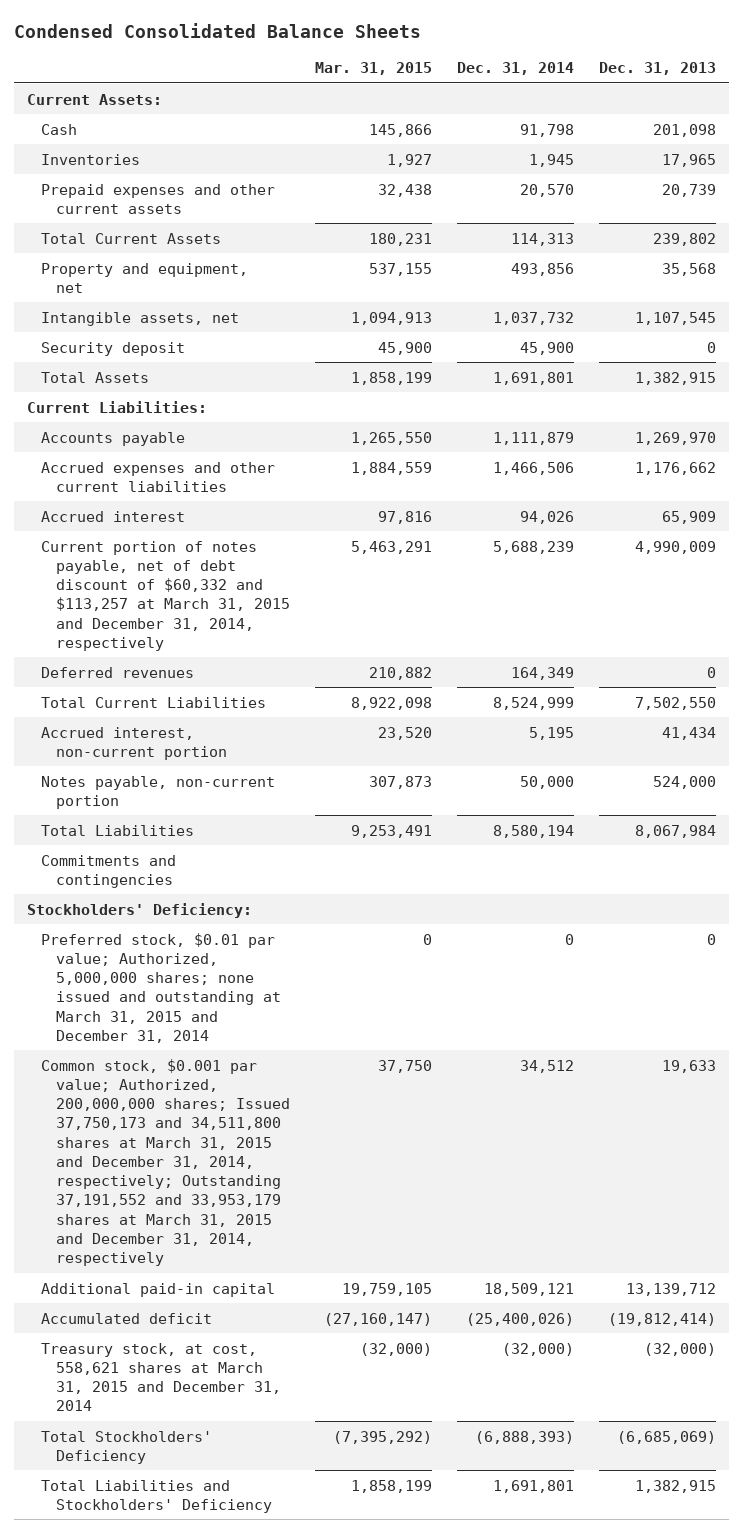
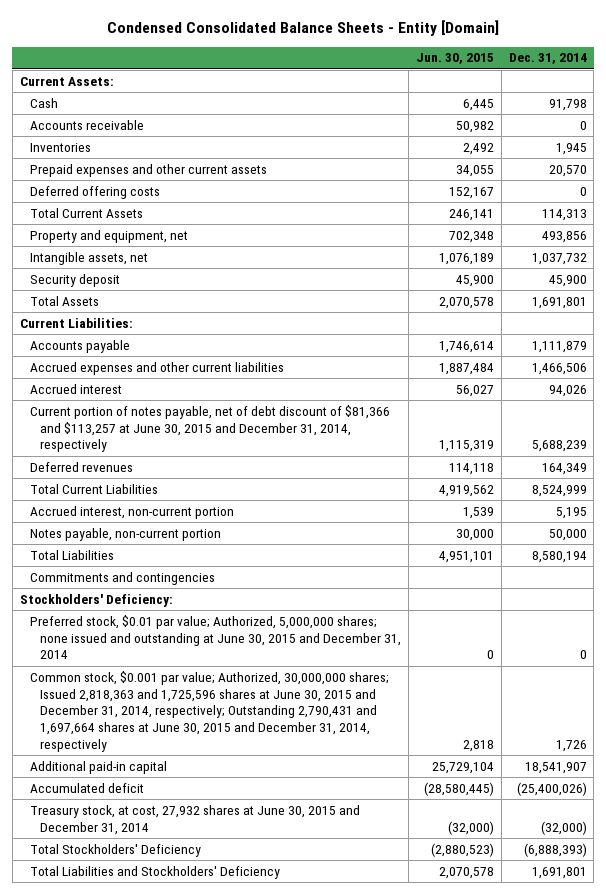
[14,22,422,38] Condensed Consolidated Balance Sheets -> [107,20,500,37] Condensed Consolidated Balance Sheets - Entity [Domain]
[314,62,432,76] Mar. 31, 2015 -> none
[599,62,717,76] Dec. 31, 2013 -> none
none -> [415,53,494,65] Jun. 30, 2015
none -> [29,119,144,130] Accounts receivable
none -> [29,185,160,199] Deferred offering costs
[41,540,290,651] Current portion of notes payable, net of debt discount of $60,332 and $113,257 at March 31, 2015 and December 31, 2014, respectively -> [29,404,390,453] Current portion of notes payable, net of debt discount of $81,366 and $113,257 at June 30, 2015 and December 31, 2014, respectively
[41,932,281,1043] Preferred stock, $0.01 par value; Authorized, 5,000,000 shares; none issued and outstanding at March 31, 2015 and December 31, 2014 -> [29,614,402,660] Preferred stock, $0.01 par value; Authorized, 5,000,000 shares; none issued and outstanding at June 30, 2015 and December 31, 2014
[41,1058,290,1267] Common stock, $0.001 par value; Authorized, 200,000,000 shares; Issued 37,750,173 and 34,511,800 shares at March 31, 2015 and December 31, 2014, respectively; Outstanding 37,191,552 and 33,953,179 shares at March 31, 2015 and December 31, 2014, respectively -> [29,670,389,752] Common stock, $0.001 par value; Authorized, 30,000,000 shares; Issued 2,818,363 and 1,725,596 shares at June 30, 2015 and December 31, 2014, respectively; Outstanding 2,790,431 and 1,697,664 shares at June 30, 2015 and December 31, 2014, respectively
[520,1059,575,1073] 34,512 -> [555,739,587,752] 1,726
[484,1282,575,1296] 18,509,121 -> [524,761,587,774] 18,541,907
[41,1342,281,1412] Treasury stock, at cost, 558,621 shares at March 31, 2015 and December 31, 2014 -> [29,804,360,835] Treasury stock, at cost, 27,932 shares at June 30, 2015 and December 31, 2014

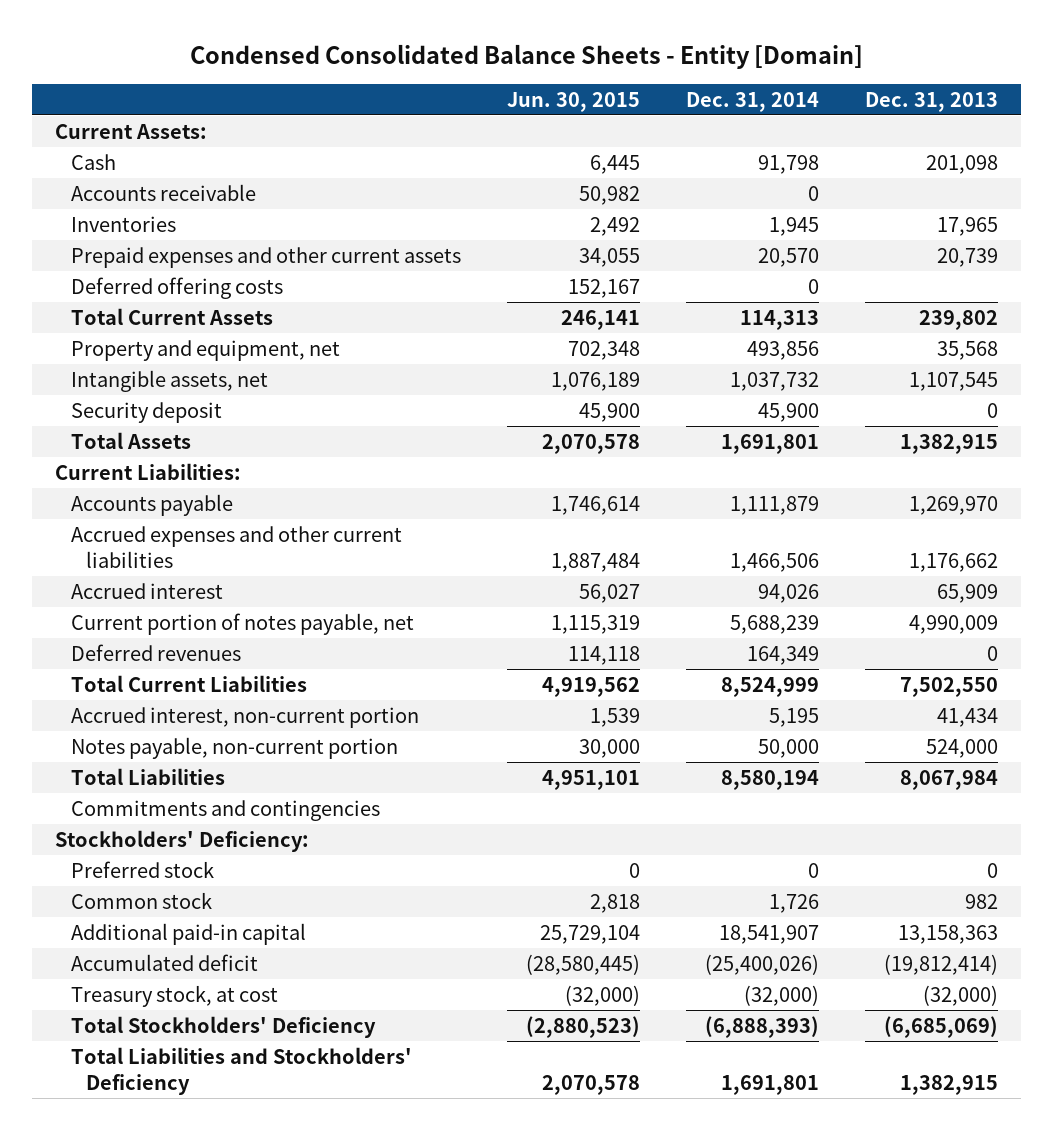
none -> [864,91,998,112] Dec. 31, 2013
[29,404,390,453] Current portion of notes payable, net of debt discount of $81,366 and $113,257 at June 30, 2015 and December 31, 2014, respectively -> [70,612,414,635] Current portion of notes payable, net
[29,614,402,660] Preferred stock, $0.01 par value; Authorized, 5,000,000 shares; none issued and outstanding at June 30, 2015 and December 31, 2014 -> [70,860,214,878] Preferred stock
[29,670,389,752] Common stock, $0.001 par value; Authorized, 30,000,000 shares; Issued 2,818,363 and 1,725,596 shares at June 30, 2015 and December 31, 2014, respectively; Outstanding 2,790,431 and 1,697,664 shares at June 30, 2015 and December 31, 2014, respectively -> [70,891,212,909] Common stock
[29,804,360,835] Treasury stock, at cost, 27,932 shares at June 30, 2015 and December 31, 2014 -> [70,984,278,1007] Treasury stock, at cost

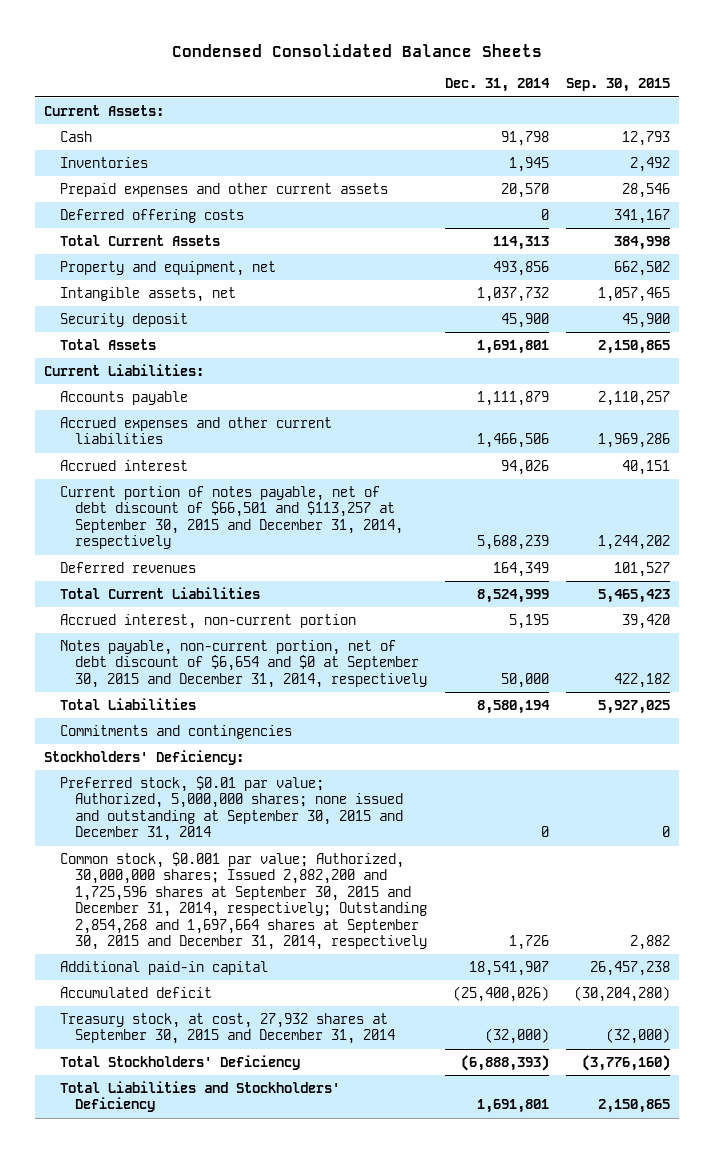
[189,43,863,69] Condensed Consolidated Balance Sheets - Entity [Domain] -> [172,43,543,57] Condensed Consolidated Balance Sheets
[506,91,640,112] Jun. 30, 2015 -> none
[864,91,998,112] Dec. 31, 2013 -> none
none -> [566,78,671,93] Sep. 30, 2015
[70,183,256,201] Accounts receivable -> none
[70,612,414,635] Current portion of notes payable, net -> [59,485,403,550] Current portion of notes payable, net of debt discount of $66,501 and $113,257 at September 30, 2015 and December 31, 2014, respectively
[70,736,398,759] Notes payable, non-current portion -> [59,639,427,688] Notes payable, non-current portion, net of debt discount of $6,654 and $0 at September 30, 2015 and December 31, 2014, respectively
[70,860,214,878] Preferred stock -> [59,775,403,842] Preferred stock, $0.01 par value; Authorized, 5,000,000 shares; none issued and outstanding at September 30, 2015 and December 31, 2014
[70,891,212,909] Common stock -> [59,851,427,950] Common stock, $0.001 par value; Authorized, 30,000,000 shares; Issued 2,882,200 and 1,725,596 shares at September 30, 2015 and December 31, 2014, respectively; Outstanding 2,854,268 and 1,697,664 shares at September 30, 2015 and December 31, 2014, respectively
[70,984,278,1007] Treasury stock, at cost -> [59,1012,395,1045] Treasury stock, at cost, 27,932 shares at September 30, 2015 and December 31, 2014

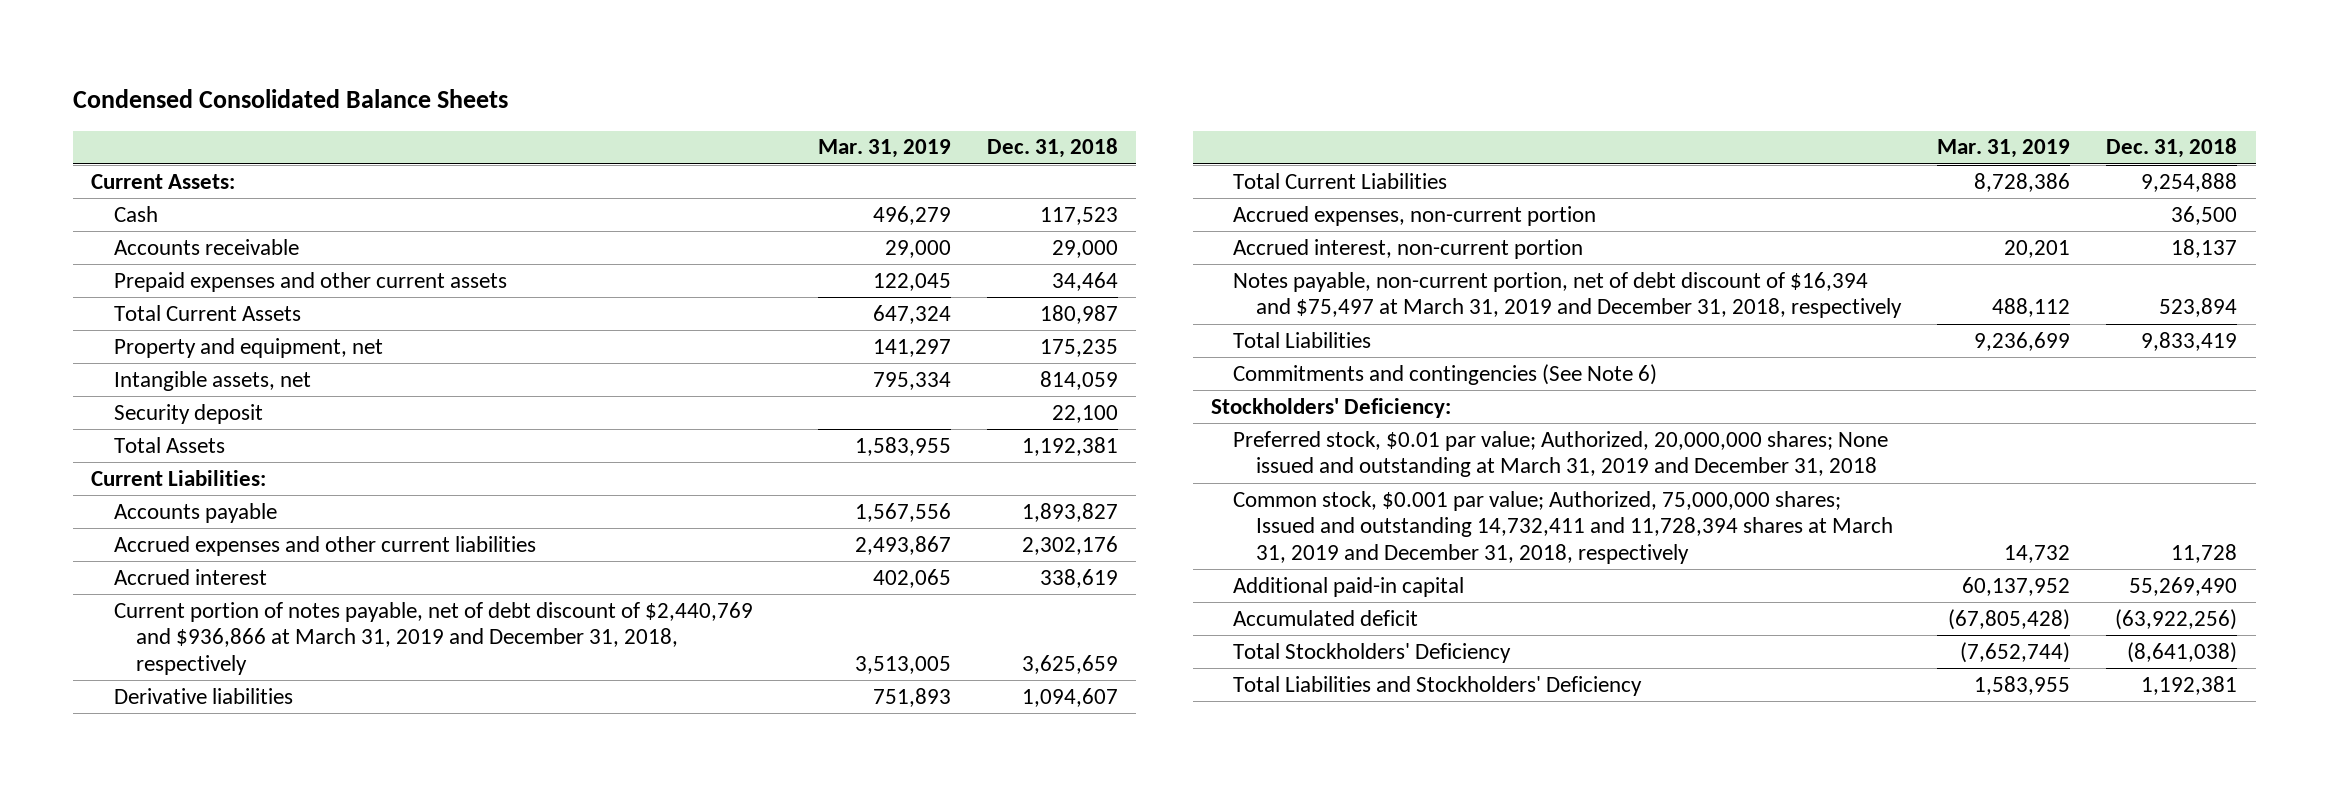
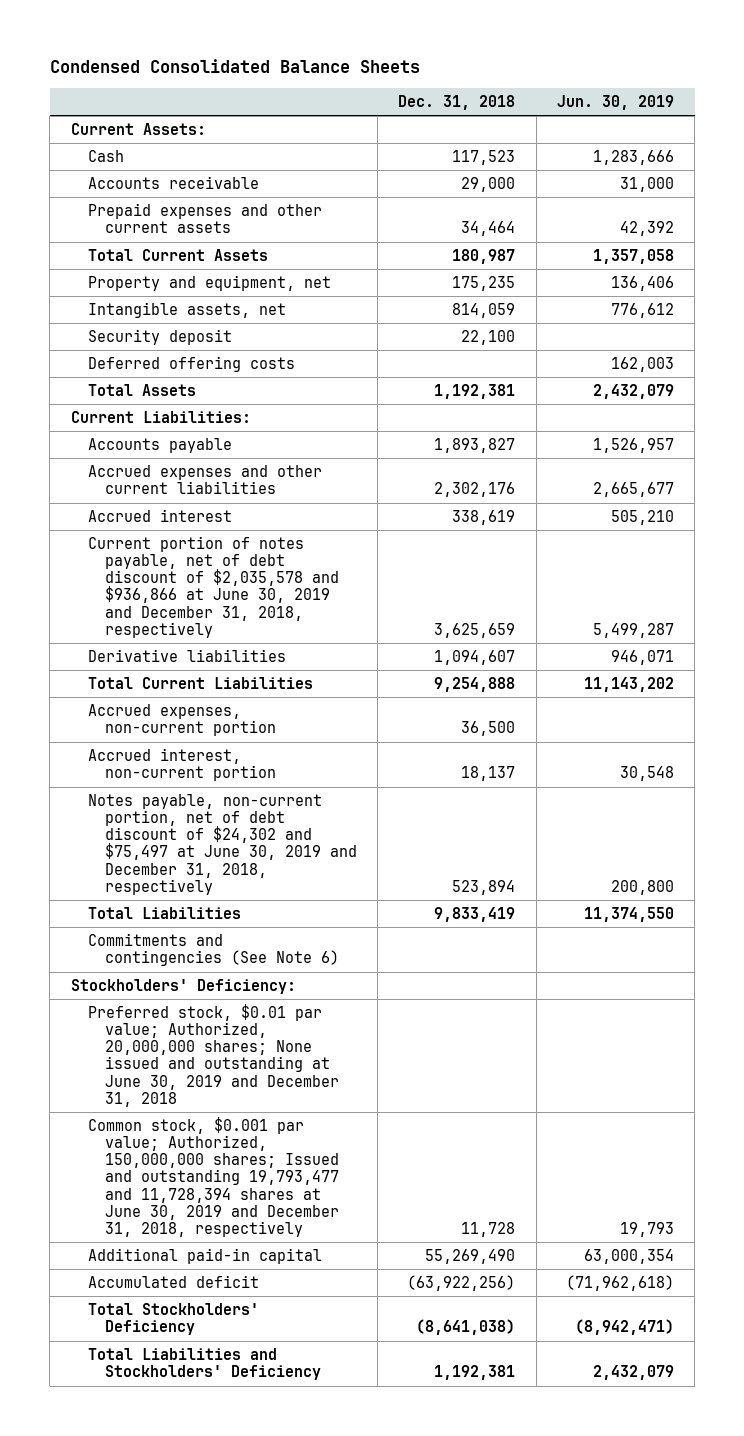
[817,139,951,159] Mar. 31, 2019 -> none
none -> [556,94,674,110] Jun. 30, 2019
none -> [87,356,295,373] Deferred offering costs
[113,601,753,675] Current portion of notes payable, net of debt discount of $2,440,769 and $936,866 at March 31, 2019 and December 31, 2018, respectively -> [87,536,339,638] Current portion of notes payable, net of debt discount of $2,035,578 and $936,866 at June 30, 2019 and December 31, 2018, respectively
[1233,271,1902,319] Notes payable, non-current portion, net of debt discount of $16,394 and $75,497 at March 31, 2019 and December 31, 2018, respectively -> [87,794,357,895] Notes payable, non-current portion, net of debt discount of $24,302 and $75,497 at June 30, 2019 and December 31, 2018, respectively
[1233,430,1889,478] Preferred stock, $0.01 par value; Authorized, 20,000,000 shares; None issued and outstanding at March 31, 2019 and December 31, 2018 -> [87,1004,339,1107] Preferred stock, $0.01 par value; Authorized, 20,000,000 shares; None issued and outstanding at June 30, 2019 and December 31, 2018
[1233,490,1893,564] Common stock, $0.001 par value; Authorized, 75,000,000 shares; Issued and outstanding 14,732,411 and 11,728,394 shares at March 31, 2019 and December 31, 2018, respectively -> [87,1117,339,1237] Common stock, $0.001 par value; Authorized, 150,000,000 shares; Issued and outstanding 19,793,477 and 11,728,394 shares at June 30, 2019 and December 31, 2018, respectively

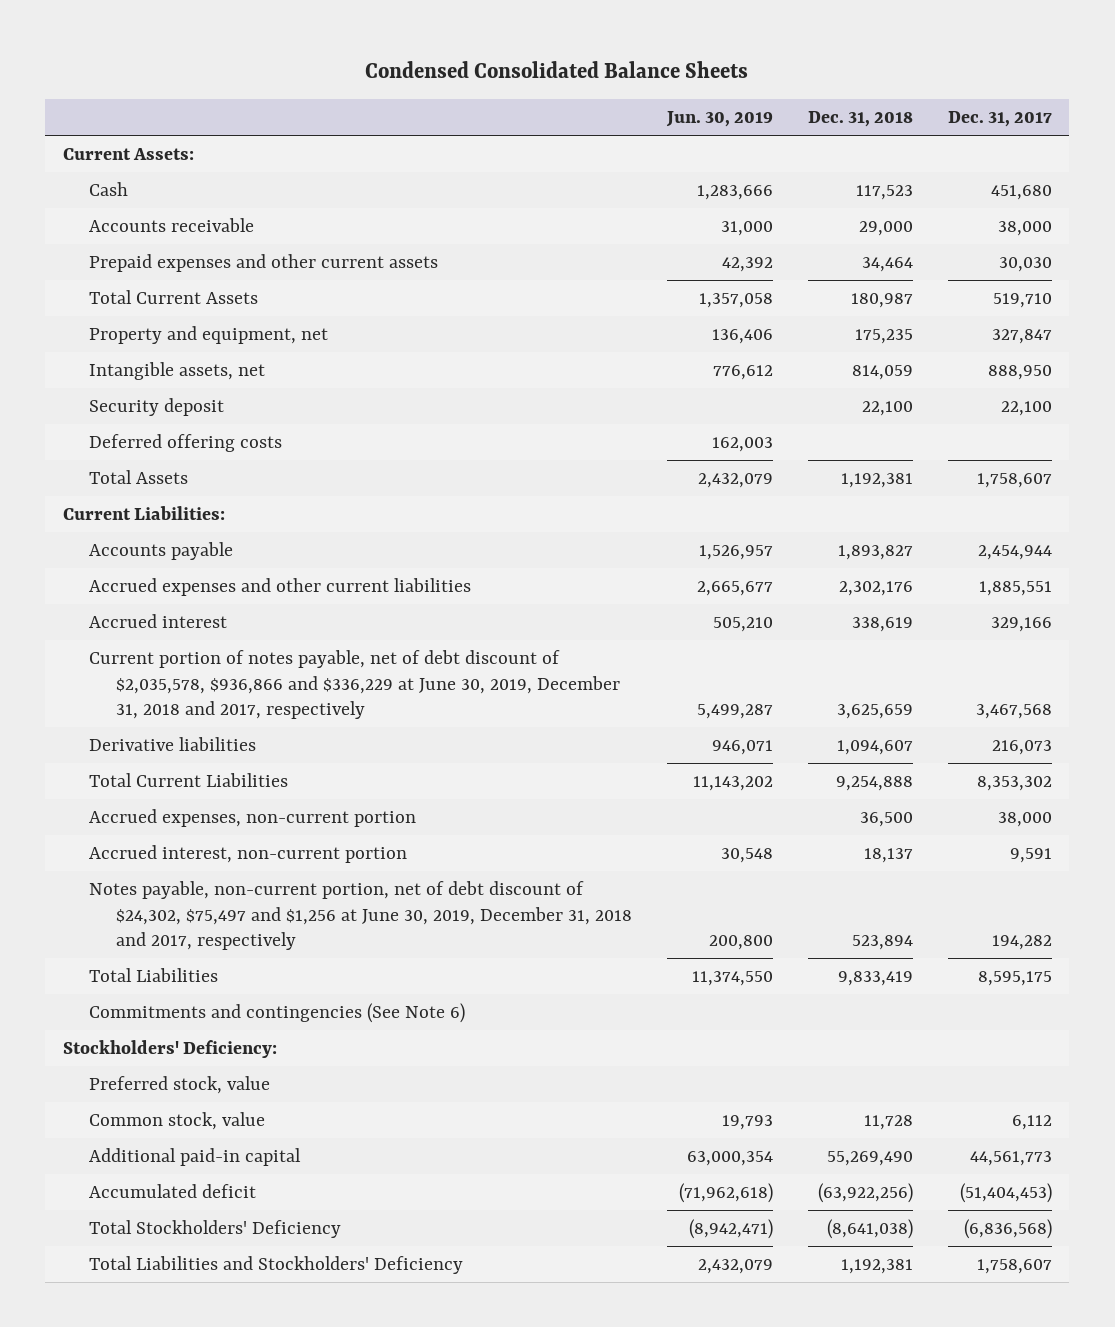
none -> [947,111,1052,128] Dec. 31, 2017
[87,536,339,638] Current portion of notes payable, net of debt discount of $2,035,578 and $936,866 at June 30, 2019 and December 31, 2018, respectively -> [89,650,620,720] Current portion of notes payable, net of debt discount of $2,035,578, $936,866 and $336,229 at June 30, 2019, December 31, 2018 and 2017, respectively
[87,794,357,895] Notes payable, non-current portion, net of debt discount of $24,302 and $75,497 at June 30, 2019 and December 31, 2018, respectively -> [89,881,632,951] Notes payable, non-current portion, net of debt discount of $24,302, $75,497 and $1,256 at June 30, 2019, December 31, 2018 and 2017, respectively
[87,1004,339,1107] Preferred stock, $0.01 par value; Authorized, 20,000,000 shares; None issued and outstanding at June 30, 2019 and December 31, 2018 -> [89,1076,271,1095] Preferred stock, value
[87,1117,339,1237] Common stock, $0.001 par value; Authorized, 150,000,000 shares; Issued and outstanding 19,793,477 and 11,728,394 shares at June 30, 2019 and December 31, 2018, respectively -> [89,1112,266,1131] Common stock, value

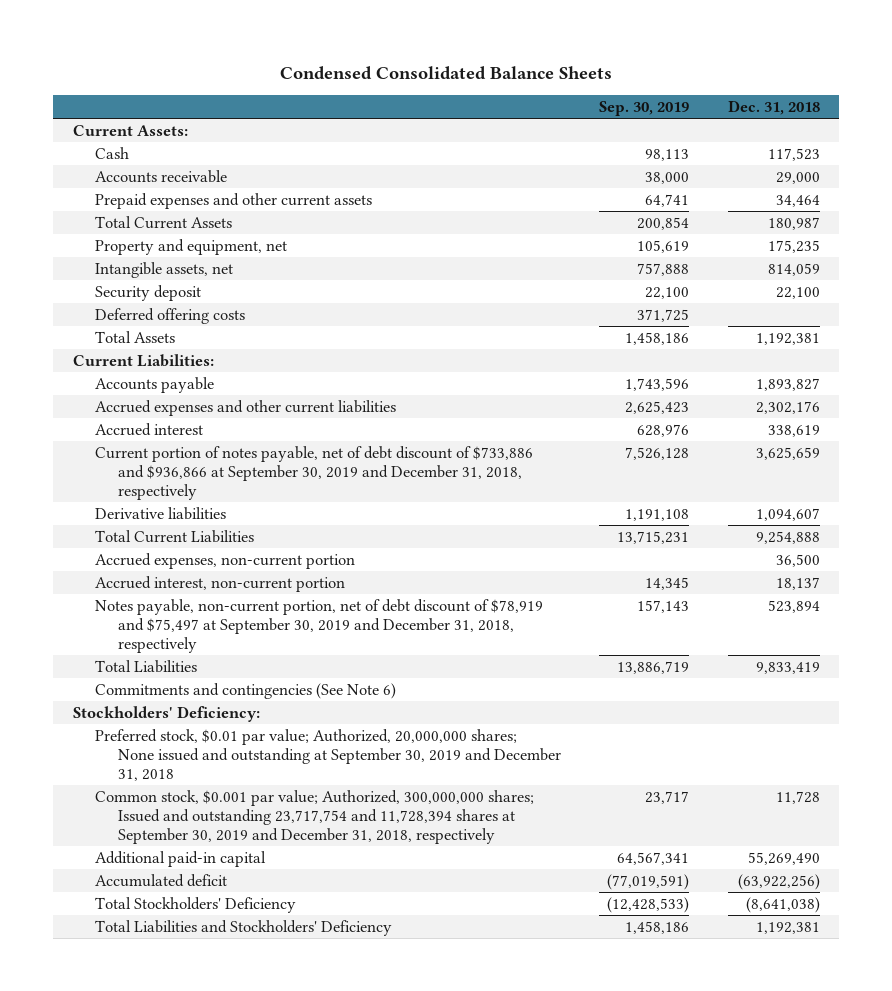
[665,111,773,128] Jun. 30, 2019 -> none
[947,111,1052,128] Dec. 31, 2017 -> none
none -> [599,100,690,116] Sep. 30, 2019
[89,650,620,720] Current portion of notes payable, net of debt discount of $2,035,578, $936,866 and $336,229 at June 30, 2019, December 31, 2018 and 2017, respectively -> [95,445,534,501] Current portion of notes payable, net of debt discount of $733,886 and $936,866 at September 30, 2019 and December 31, 2018, respectively
[89,881,632,951] Notes payable, non-current portion, net of debt discount of $24,302, $75,497 and $1,256 at June 30, 2019, December 31, 2018 and 2017, respectively -> [95,598,544,654] Notes payable, non-current portion, net of debt discount of $78,919 and $75,497 at September 30, 2019 and December 31, 2018, respectively
[89,1076,271,1095] Preferred stock, value -> [95,728,561,782] Preferred stock, $0.01 par value; Authorized, 20,000,000 shares; None issued and outstanding at September 30, 2019 and December 31, 2018
[89,1112,266,1131] Common stock, value -> [95,789,535,845] Common stock, $0.001 par value; Authorized, 300,000,000 shares; Issued and outstanding 23,717,754 and 11,728,394 shares at September 30, 2019 and December 31, 2018, respectively

